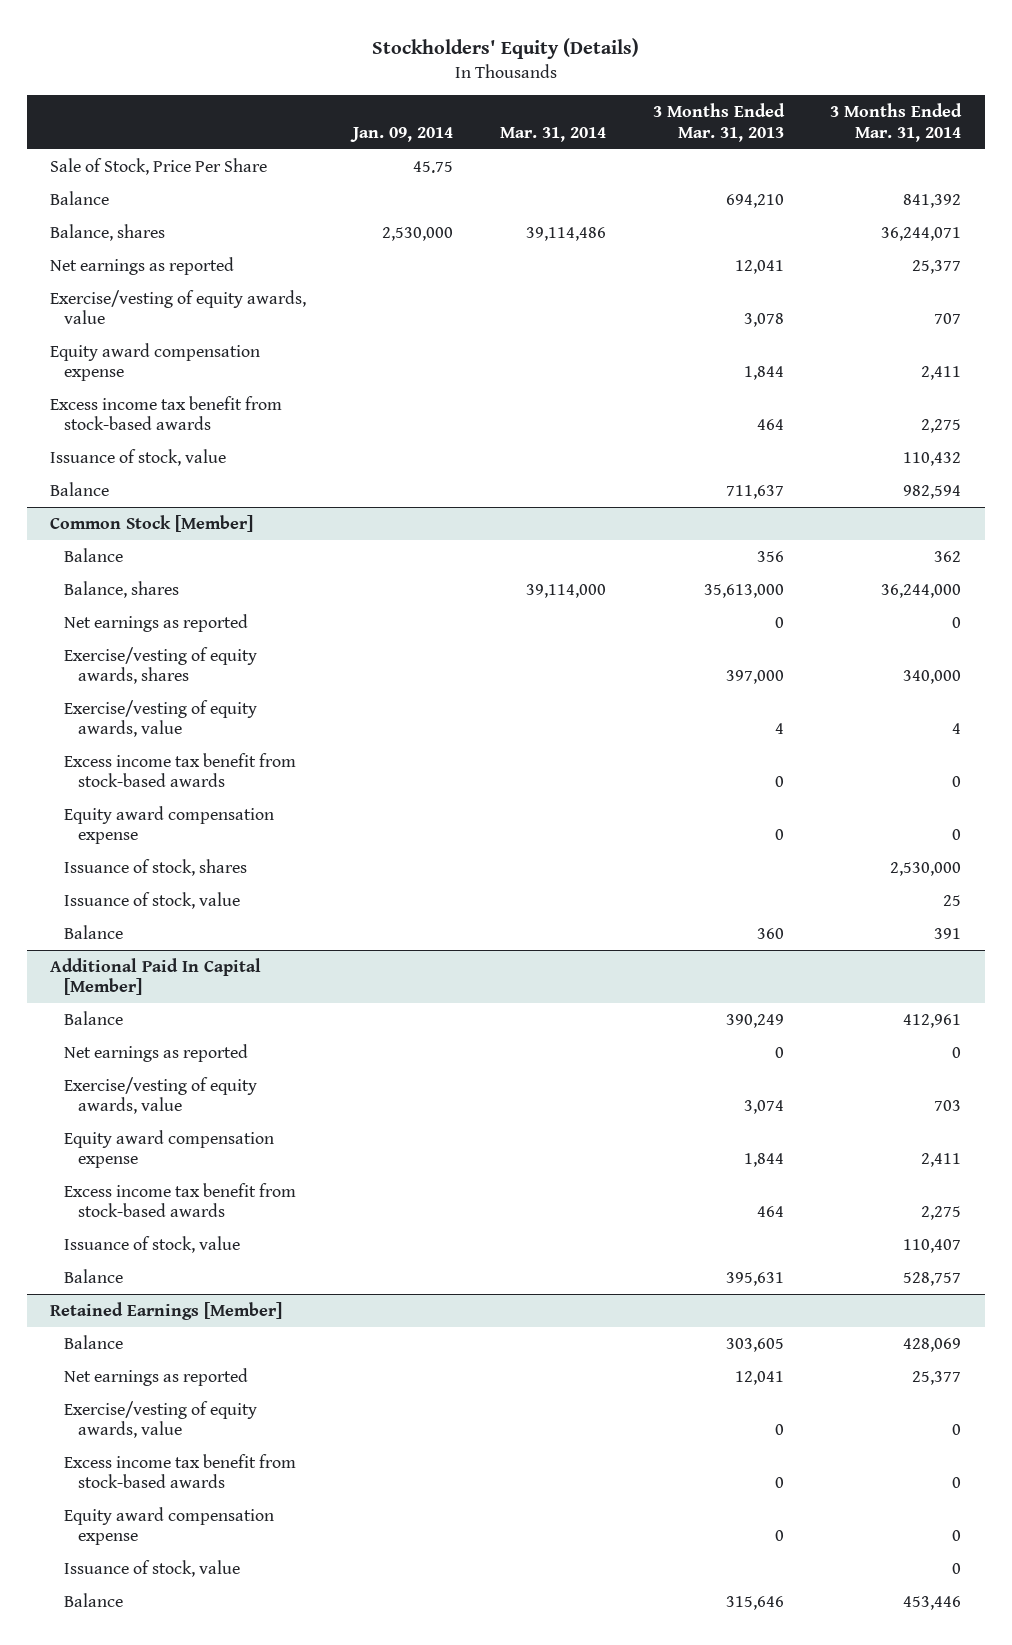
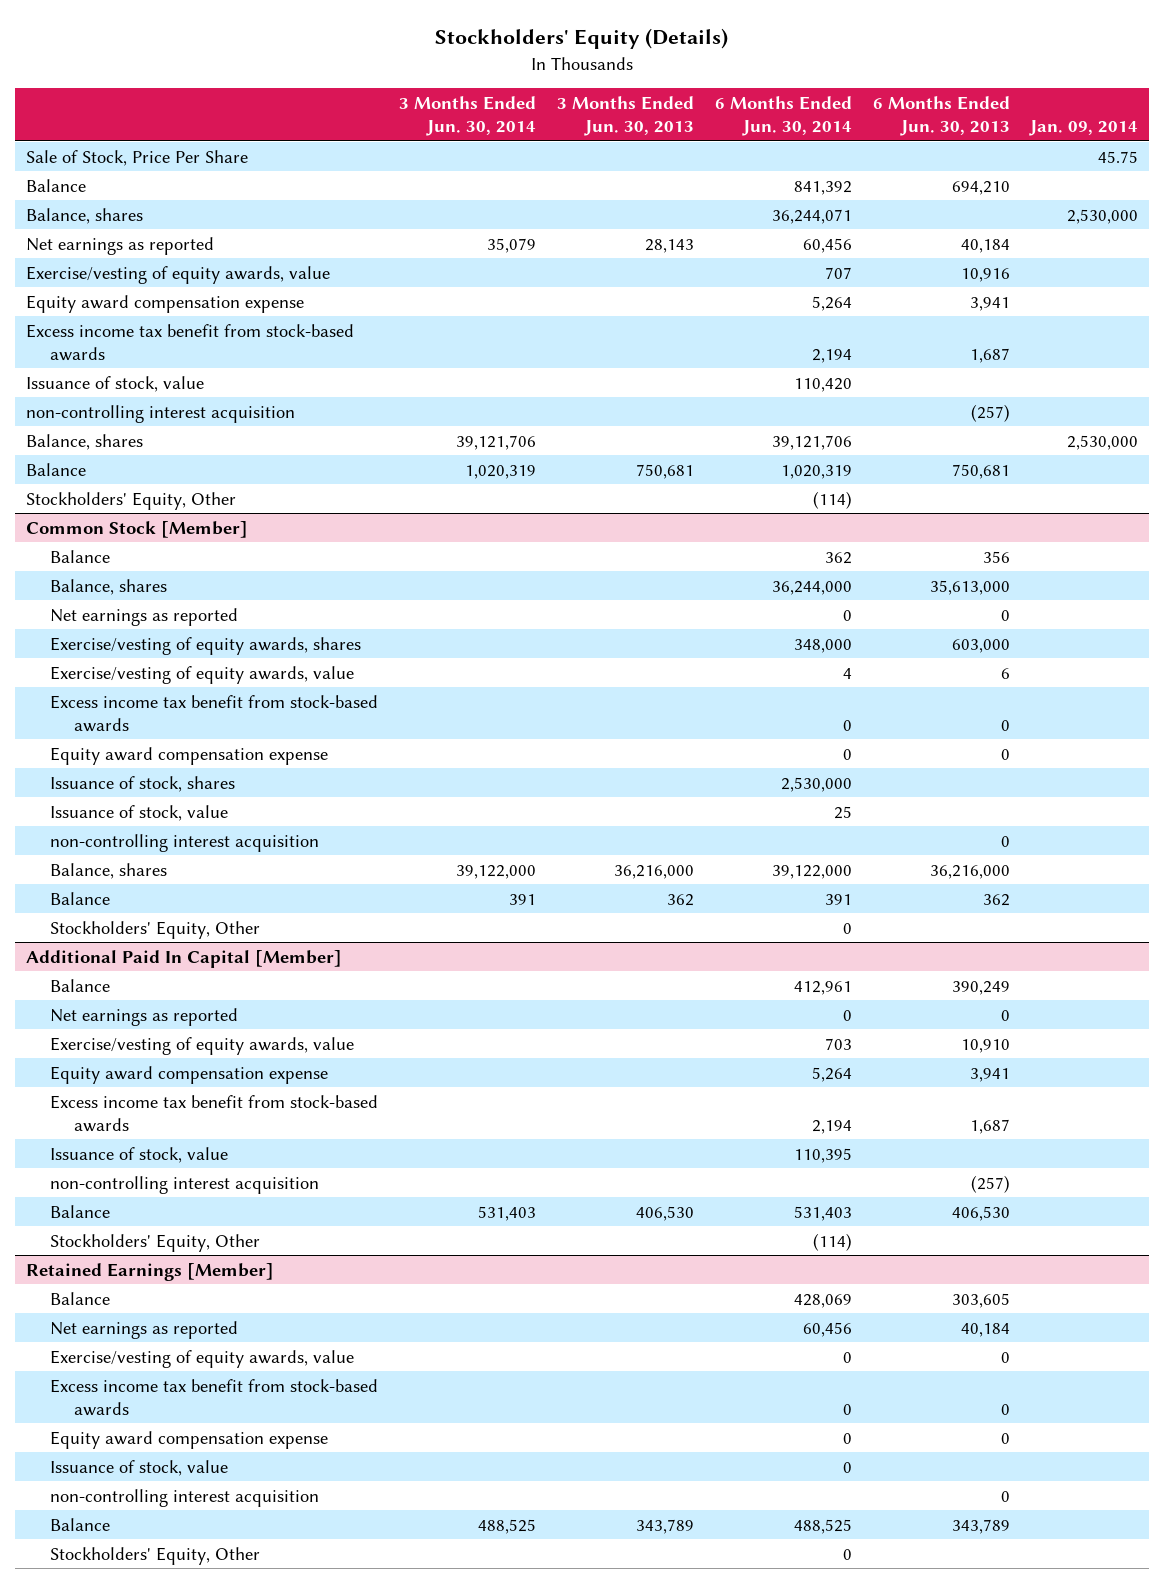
[499,126,606,142] Mar. 31, 2014 -> none
[652,103,785,142] 3 Months Ended Mar. 31, 2013 -> none
[830,103,963,142] 3 Months Ended Mar. 31, 2014 -> none
none -> [398,96,536,137] 3 Months Ended Jun. 30, 2014
none -> [556,96,694,137] 3 Months Ended Jun. 30, 2013
none -> [714,96,852,137] 6 Months Ended Jun. 30, 2014
none -> [872,96,1010,137] 6 Months Ended Jun. 30, 2013
none -> [25,404,295,423] non-controlling interest acquisition
none -> [25,433,143,450] Balance, shares
none -> [25,491,236,510] Stockholders' Equity, Other
none -> [50,833,320,852] non-controlling interest acquisition
none -> [50,862,168,879] Balance, shares
none -> [50,920,261,939] Stockholders' Equity, Other
none -> [50,1175,320,1194] non-controlling interest acquisition
none -> [50,1233,261,1252] Stockholders' Equity, Other
none -> [50,1488,320,1507] non-controlling interest acquisition
none -> [50,1546,261,1565] Stockholders' Equity, Other

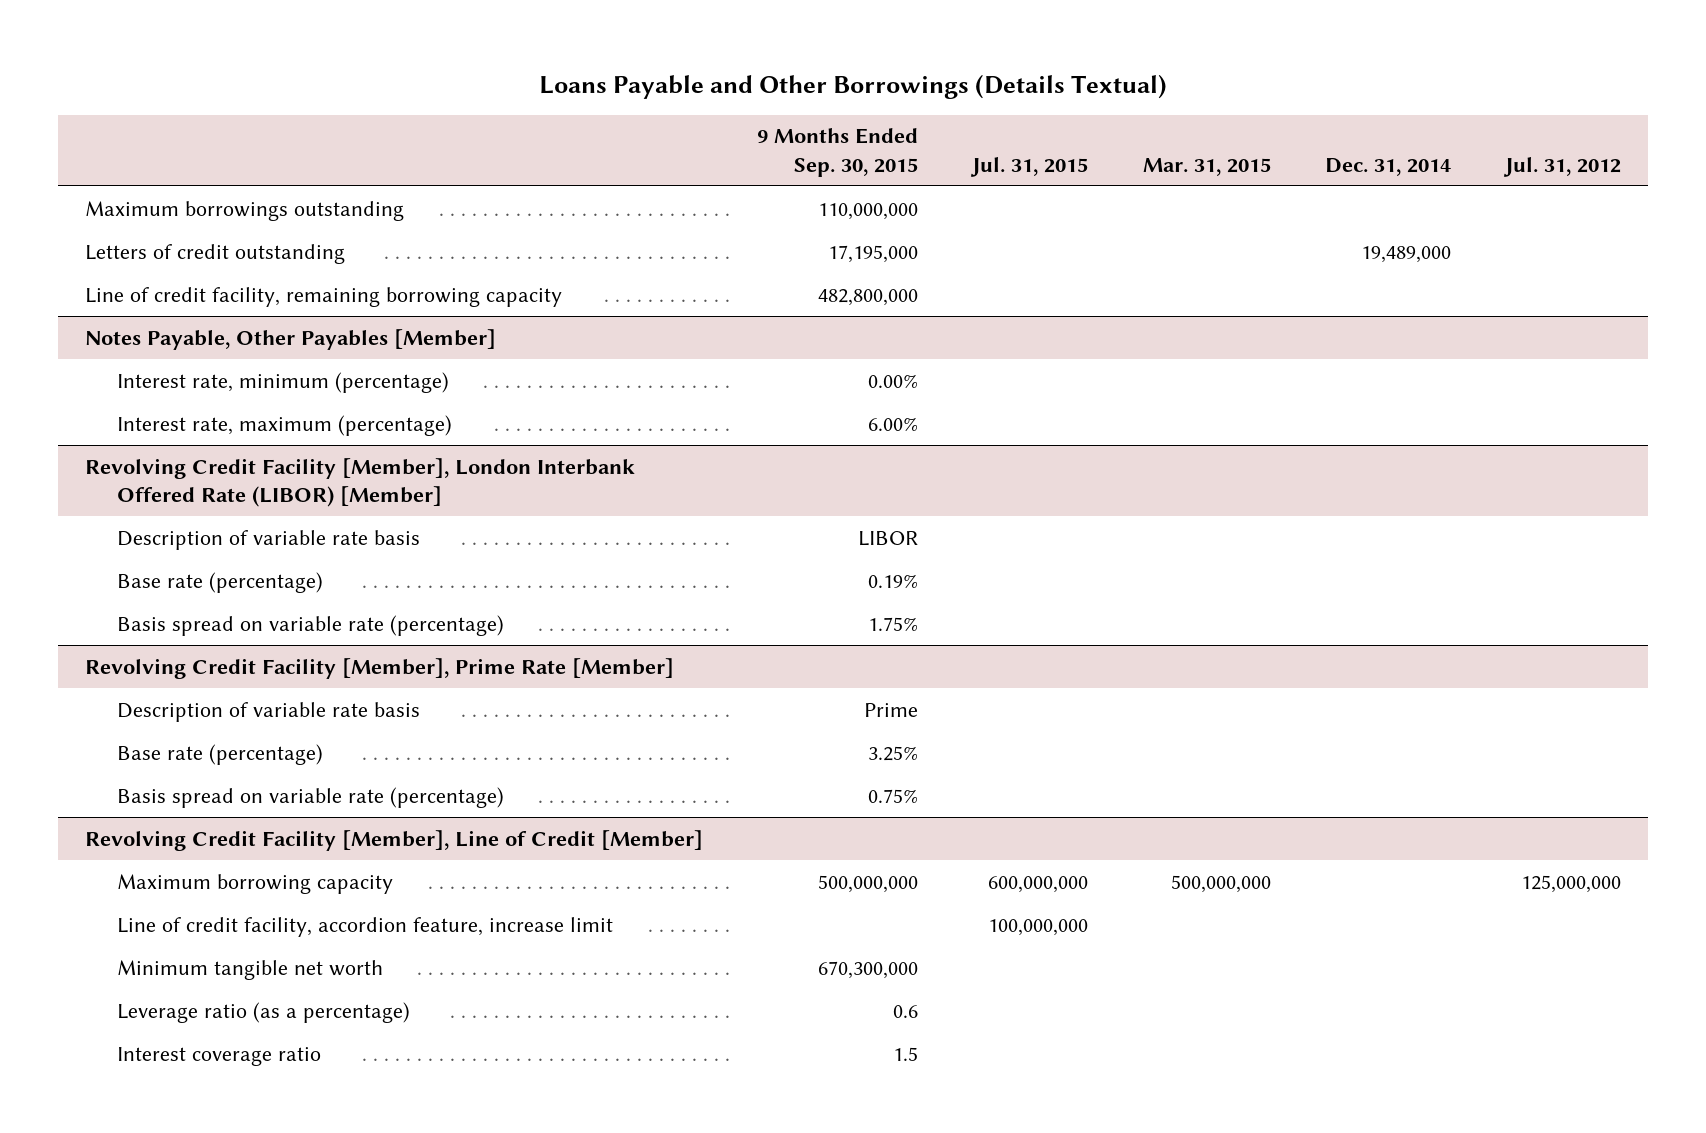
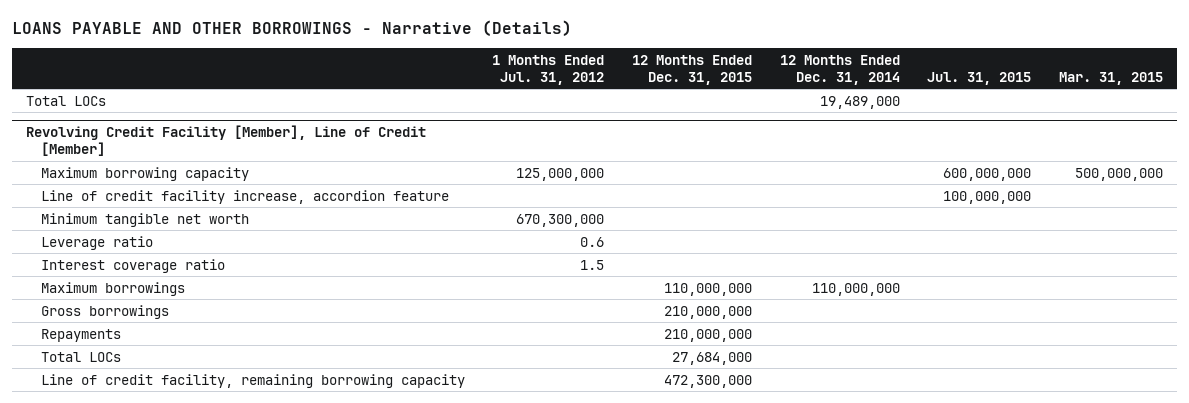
[539,73,1168,99] Loans Payable and Other Borrowings (Details Textual) -> [11,19,572,36] LOANS PAYABLE AND OTHER BORROWINGS - Narrative (Details)
[757,128,919,177] 9 Months Ended Sep. 30, 2015 -> none
[1324,157,1451,176] Dec. 31, 2014 -> none
[1502,156,1621,177] Jul. 31, 2012 -> none
none -> [492,54,605,85] 1 Months Ended Jul. 31, 2012
none -> [632,54,753,85] 12 Months Ended Dec. 31, 2015
none -> [779,54,900,85] 12 Months Ended Dec. 31, 2014
[85,200,405,221] Maximum borrowings outstanding -> none
[85,286,563,307] Line of credit facility, remaining borrowing capacity -> none
[85,328,497,350] Notes Payable, Other Payables [Member] -> none
[116,371,449,393] Interest rate, minimum (percentage) -> none
[116,414,452,436] Interest rate, maximum (percentage) -> none
[85,457,636,507] Revolving Credit Facility [Member], London Interbank Offered Rate (LIBOR) [Member] -> none
[116,529,420,550] Description of variable rate basis -> none
[116,571,323,593] Base rate (percentage) -> none
[116,614,504,636] Basis spread on variable rate (percentage) -> none
[85,657,675,679] Revolving Credit Facility [Member], Prime Rate [Member] -> none
[116,701,420,722] Description of variable rate basis -> none
[116,743,323,765] Base rate (percentage) -> none
[116,786,504,808] Basis spread on variable rate (percentage) -> none
[85,243,346,264] Letters of credit outstanding -> [25,95,106,106] Total LOCs
[116,916,613,937] Line of credit facility, accordion feature, increase limit -> [40,189,449,204] Line of credit facility increase, accordion feature
[116,1001,410,1023] Leverage ratio (as a percentage) -> [40,235,153,250] Leverage ratio
none -> [40,281,185,296] Maximum borrowings
none -> [40,304,169,319] Gross borrowings
none -> [40,328,121,342] Repayments
none -> [40,351,121,362] Total LOCs
none -> [40,373,465,388] Line of credit facility, remaining borrowing capacity

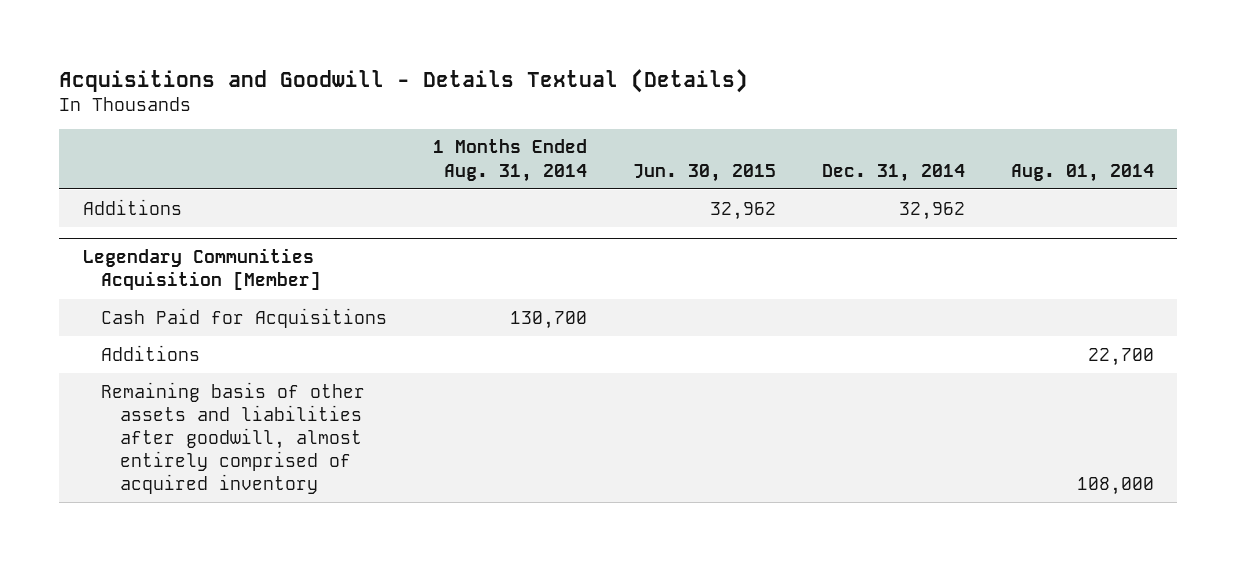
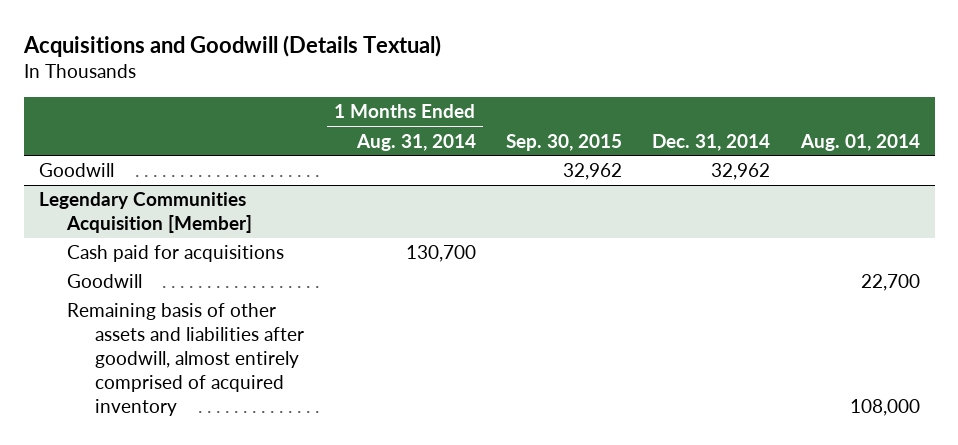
[59,69,749,94] Acquisitions and Goodwill - Details Textual (Details) -> [22,34,441,57] Acquisitions and Goodwill (Details Textual)
[633,163,777,182] Jun. 30, 2015 -> none
none -> [505,133,622,151] Sep. 30, 2015
[82,198,182,215] Additions -> [38,163,114,178] Goodwill
[101,307,388,328] Cash Paid for Acquisitions -> [67,245,285,263] Cash paid for acquisitions
[101,344,201,361] Additions -> [67,274,143,289] Goodwill

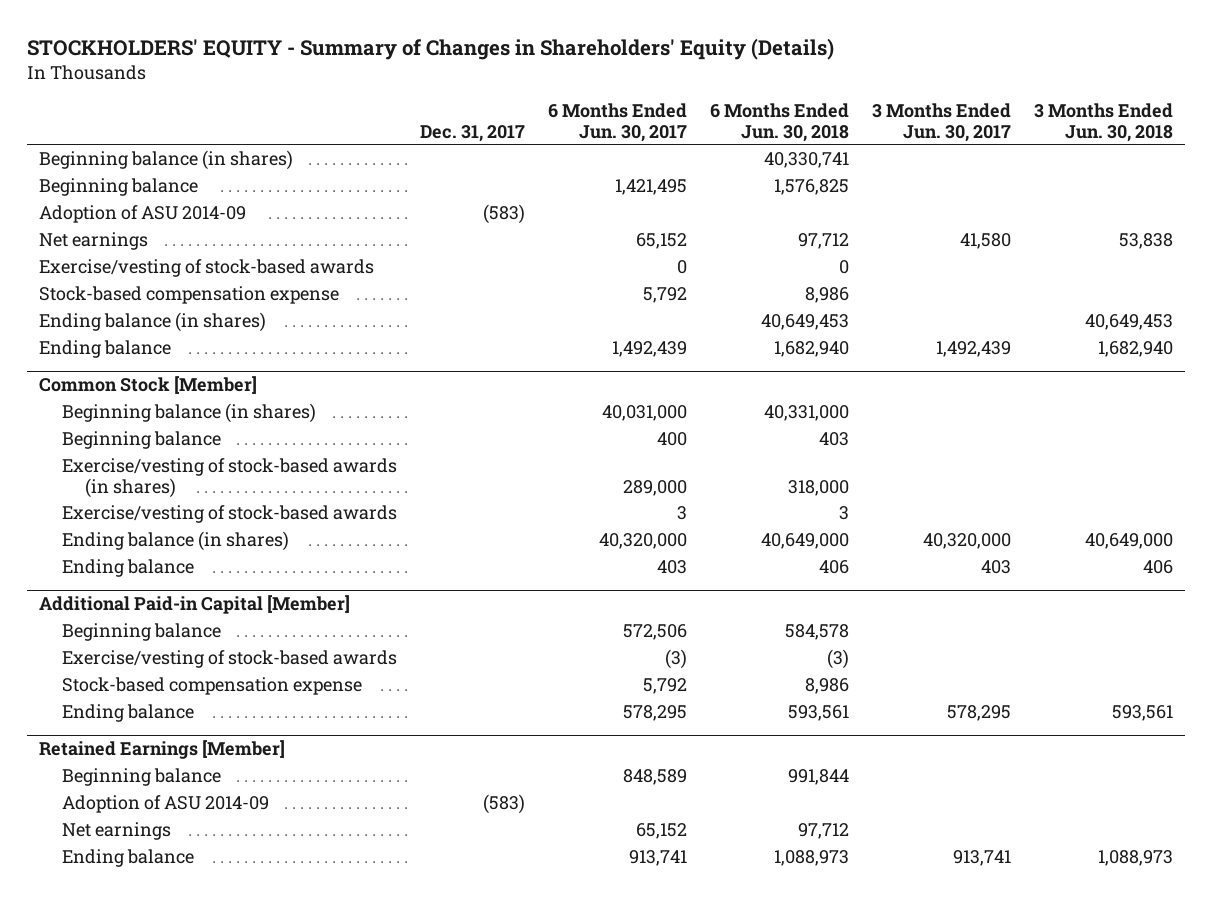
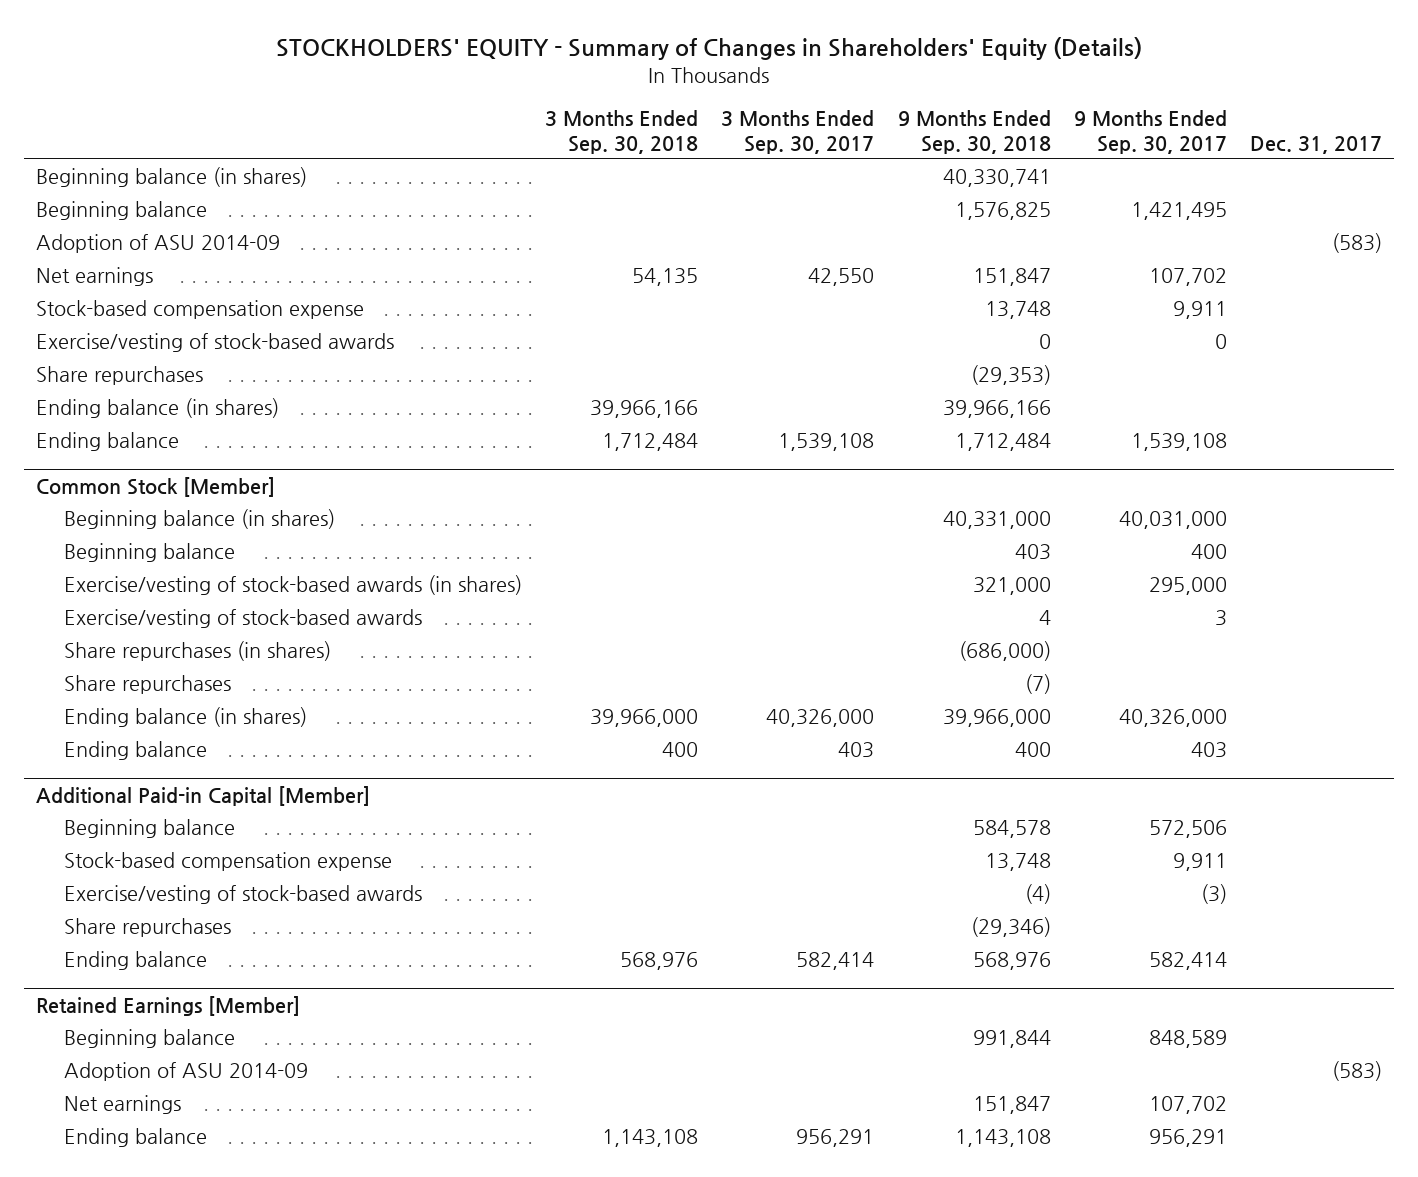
[547,102,687,142] 6 Months Ended Jun. 30, 2017 -> none
[709,102,849,142] 6 Months Ended Jun. 30, 2018 -> none
[872,102,1012,142] 3 Months Ended Jun. 30, 2017 -> none
[1034,102,1174,142] 3 Months Ended Jun. 30, 2018 -> none
none -> [544,109,698,154] 3 Months Ended Sep. 30, 2018
none -> [721,109,875,154] 3 Months Ended Sep. 30, 2017
none -> [897,109,1051,154] 9 Months Ended Sep. 30, 2018
none -> [1074,109,1228,154] 9 Months Ended Sep. 30, 2017
[38,258,374,277] Exercise/vesting of stock-based awards -> [35,333,394,353] Exercise/vesting of stock-based awards
none -> [35,366,203,386] Share repurchases
none -> [63,641,331,662] Share repurchases (in shares)
none -> [63,675,231,695] Share repurchases
[61,649,397,668] Exercise/vesting of stock-based awards -> [63,885,422,905] Exercise/vesting of stock-based awards
none -> [63,918,231,938] Share repurchases

